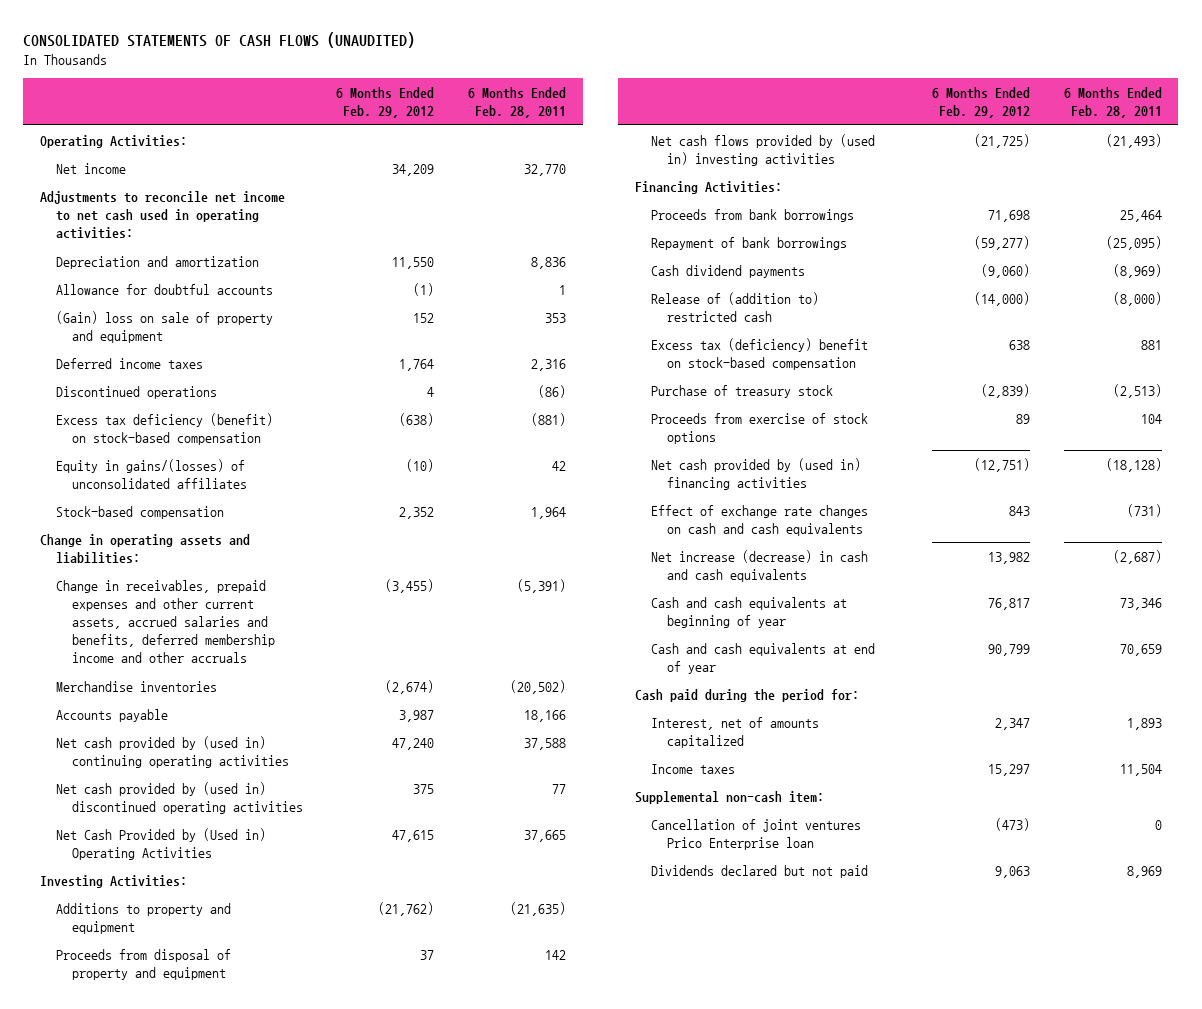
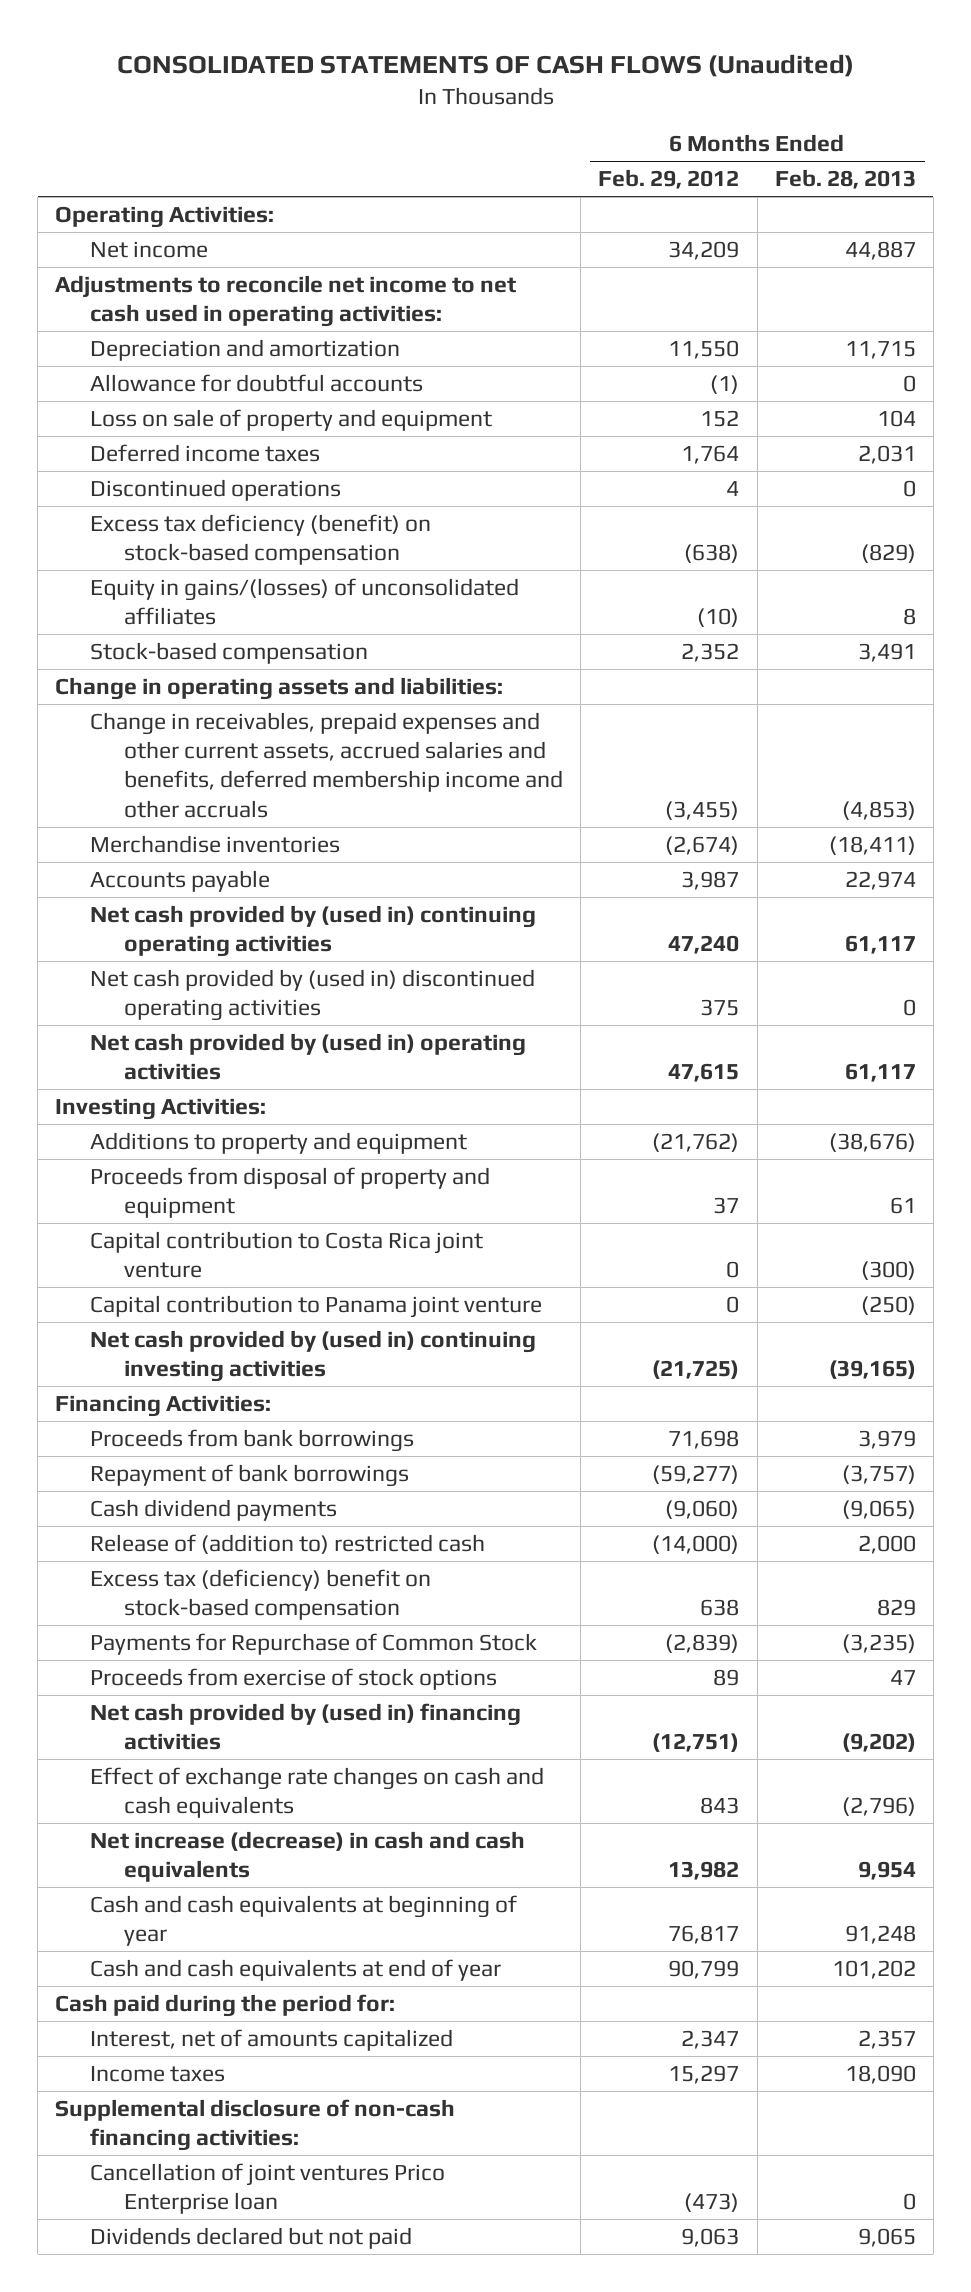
[23,32,416,49] CONSOLIDATED STATEMENTS OF CASH FLOWS (UNAUDITED) -> [116,54,854,78] CONSOLIDATED STATEMENTS OF CASH FLOWS (Unaudited)
[468,86,567,118] 6 Months Ended Feb. 28, 2011 -> none
none -> [774,169,916,190] Feb. 28, 2013
[55,310,273,343] (Gain) loss on sale of property and equipment -> [89,408,492,431] Loss on sale of property and equipment
[55,827,266,860] Net Cash Provided by (Used in) Operating Activities -> [89,1032,526,1081] Net cash provided by (used in) operating activities
none -> [89,1230,483,1279] Capital contribution to Costa Rica joint venture
none -> [89,1294,542,1318] Capital contribution to Panama joint venture
[651,133,876,166] Net cash flows provided by (used in) investing activities -> [89,1329,536,1383] Net cash provided by (used in) continuing investing activities
[651,384,834,398] Purchase of treasury stock -> [89,1632,537,1655] Payments for Repurchase of Common Stock
[635,790,825,804] Supplemental non-cash item: -> none
none -> [55,2098,456,2152] Supplemental disclosure of non-cash financing activities:

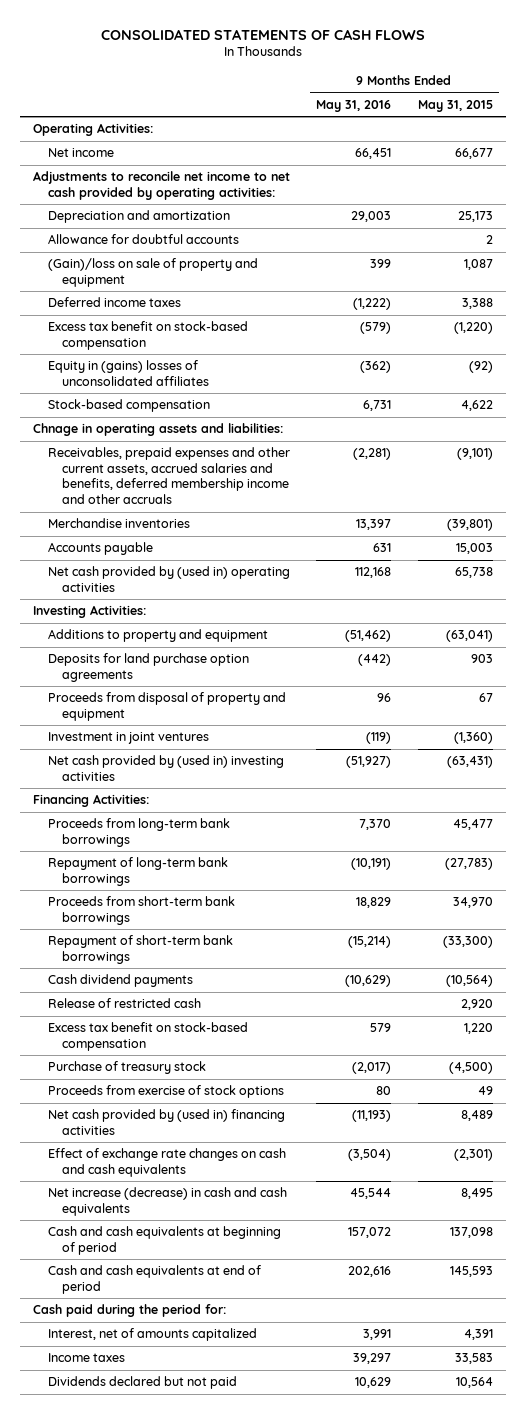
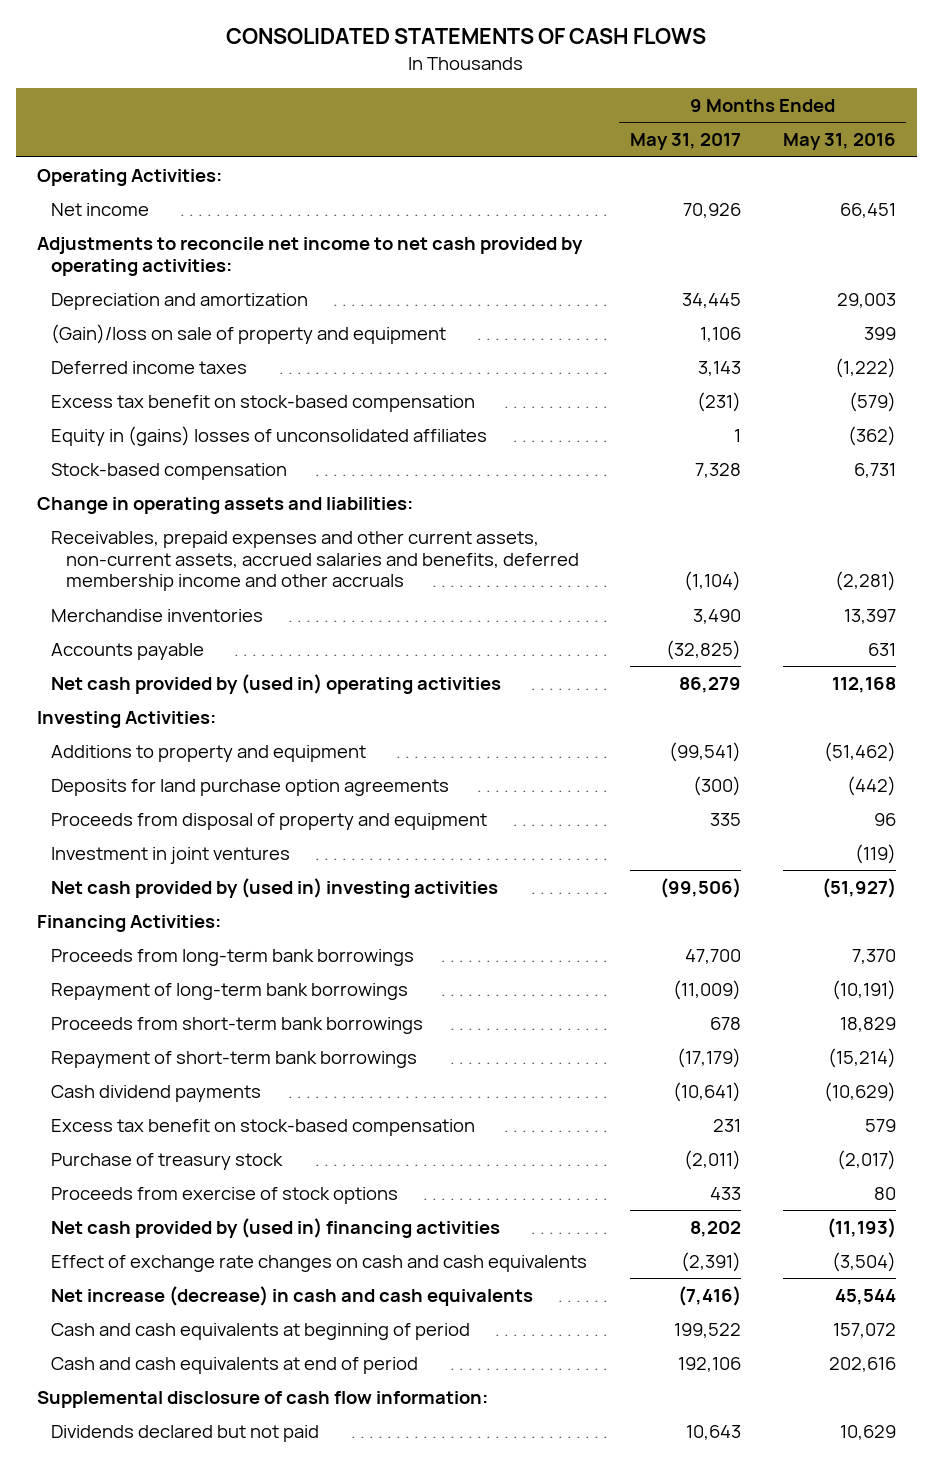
[417,99,493,112] May 31, 2015 -> none
none -> [629,133,741,151] May 31, 2017
[47,234,239,245] Allowance for doubtful accounts -> none
[33,423,284,437] Chnage in operating assets and liabilities: -> [36,496,413,514] Change in operating assets and liabilities:
[47,447,290,504] Receivables, prepaid expenses and other current assets, accrued salaries and benefits, deferred membership income and other accruals -> [51,530,580,592] Receivables, prepaid expenses and other current assets, non-current assets, accrued salaries and benefits, deferred membership income and other accruals
[47,998,201,1009] Release of restricted cash -> none
[33,1304,227,1318] Cash paid during the period for: -> none
[47,1328,257,1342] Interest, net of amounts capitalized -> none
[47,1353,125,1363] Income taxes -> none
none -> [36,1390,488,1408] Supplemental disclosure of cash flow information:

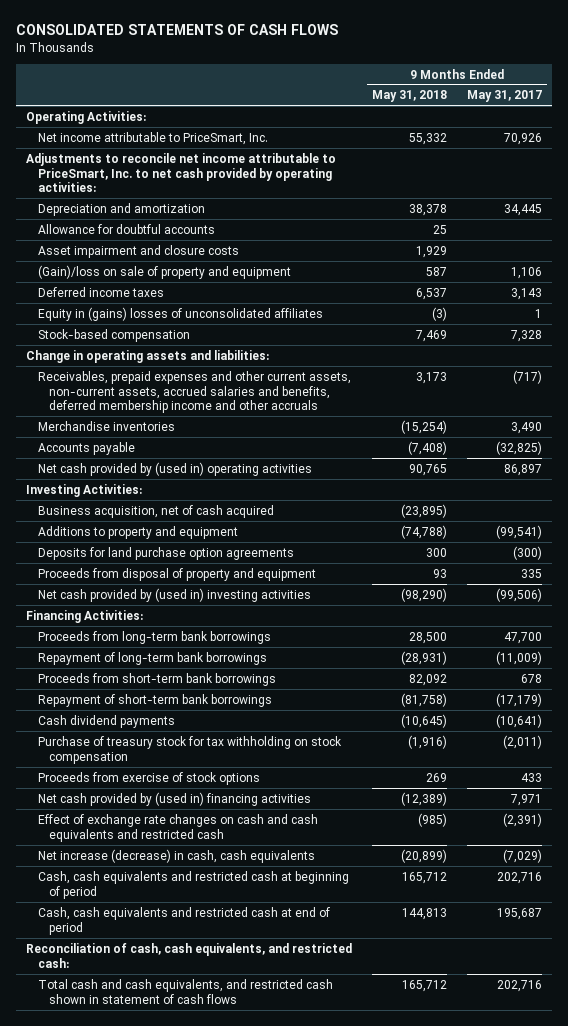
[782,133,896,151] May 31, 2016 -> none
none -> [372,90,448,103] May 31, 2018
[51,202,150,216] Net income -> [37,131,268,145] Net income attributable to PriceSmart, Inc.
[36,236,583,276] Adjustments to reconcile net income to net cash provided by operating activities: -> [26,152,337,193] Adjustments to reconcile net income attributable to PriceSmart, Inc. to net cash provided by operating activities:
none -> [37,223,215,234] Allowance for doubtful accounts
none -> [37,244,239,258] Asset impairment and closure costs
[51,394,476,412] Excess tax benefit on stock-based compensation -> none
[683,571,741,592] (1,104) -> [513,369,543,384] (717)
[678,676,741,693] 86,279 -> [504,463,543,476] 86,897
none -> [37,504,274,518] Business acquisition, net of cash acquired
[51,846,291,864] Investment in joint ventures -> none
[51,1118,476,1136] Excess tax benefit on stock-based compensation -> none
[51,1152,284,1170] Purchase of treasury stock -> [37,735,342,764] Purchase of treasury stock for tax withholding on stock compensation
[36,1390,488,1408] Supplemental disclosure of cash flow information: -> none
[51,1424,320,1442] Dividends declared but not paid -> none
[689,1220,741,1237] 8,202 -> [511,793,543,806] 7,971
[51,1254,588,1272] Effect of exchange rate changes on cash and cash equivalents -> [37,813,318,842] Effect of exchange rate changes on cash and cash equivalents and restricted cash
[51,1285,534,1306] Net increase (decrease) in cash and cash equivalents -> [37,848,315,863] Net increase (decrease) in cash, cash equivalents
[677,1285,741,1306] (7,416) -> [503,848,543,863] (7,029)
[51,1322,471,1340] Cash and cash equivalents at beginning of period -> [37,870,349,899] Cash, cash equivalents and restricted cash at beginning of period
[673,1322,741,1338] 199,522 -> [497,871,543,884] 202,716
[51,1356,419,1374] Cash and cash equivalents at end of period -> [37,906,330,935] Cash, cash equivalents and restricted cash at end of period
[677,1356,741,1372] 192,106 -> [497,907,543,920] 195,687
none -> [26,942,353,968] Reconciliation of cash, cash equivalents, and restricted cash:
none -> [37,978,333,1004] Total cash and cash equivalents, and restricted cash shown in statement of cash flows

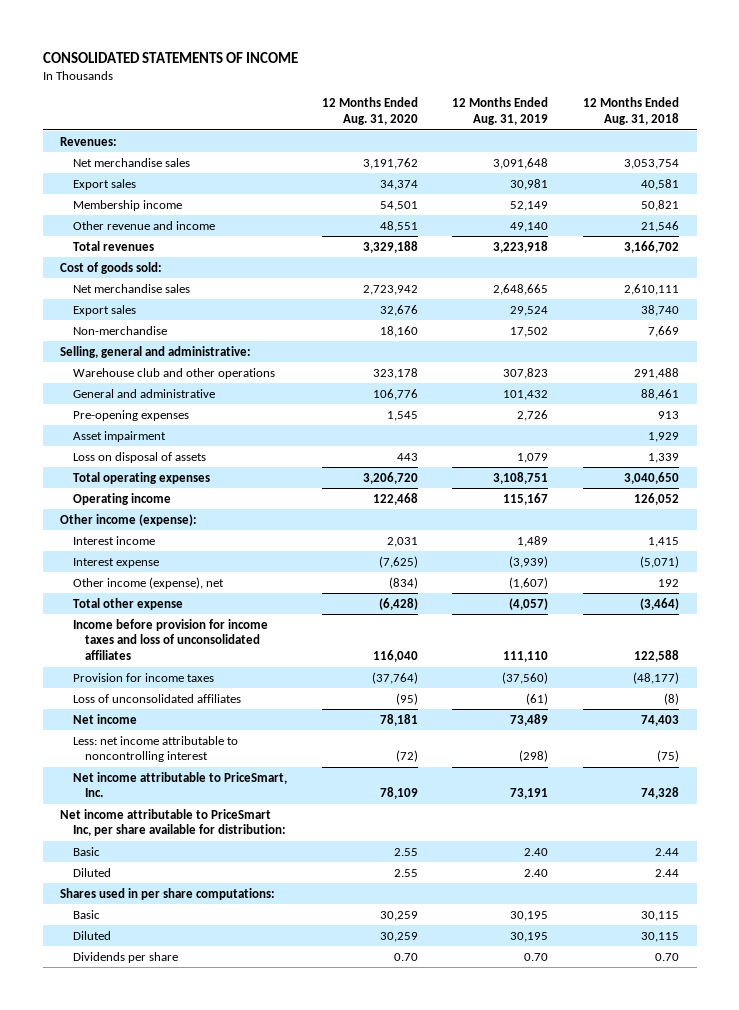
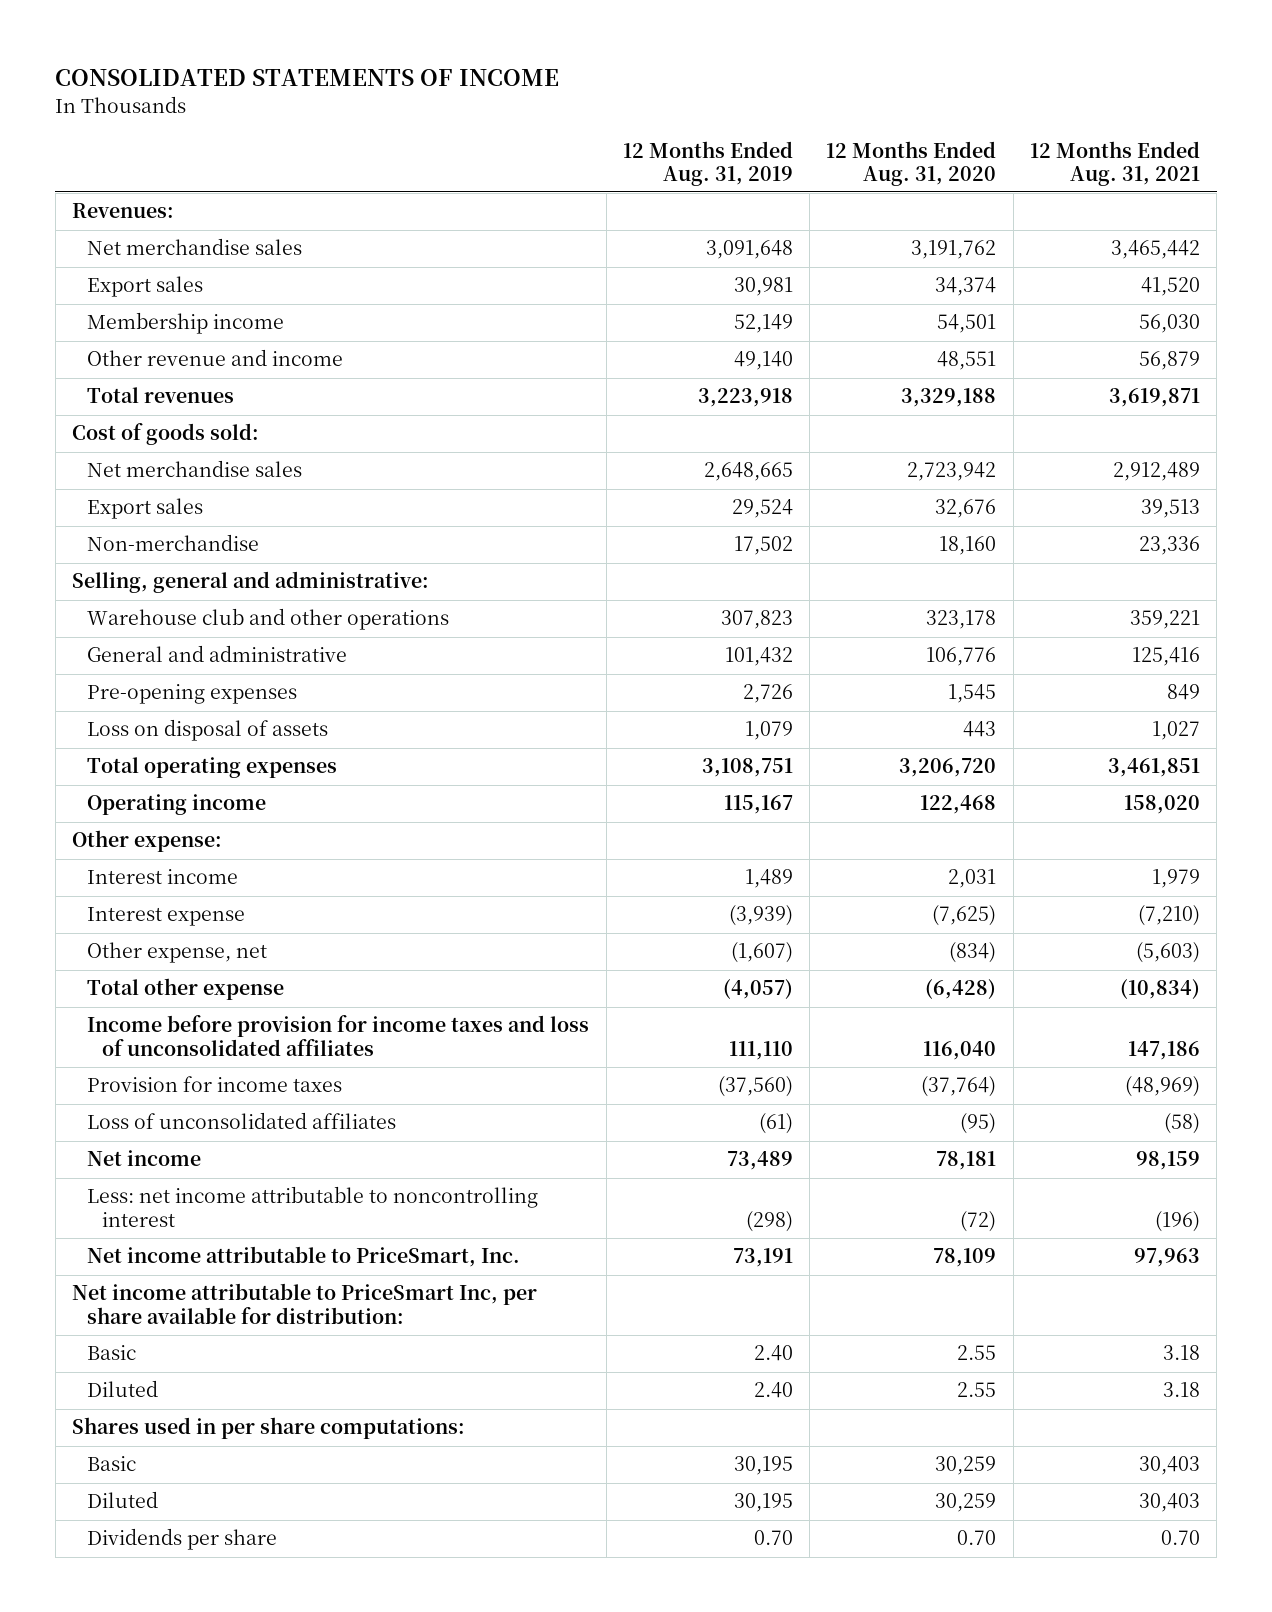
[583,97,680,126] 12 Months Ended Aug. 31, 2018 -> none
none -> [1029,140,1200,186] 12 Months Ended Aug. 31, 2021
[72,430,166,442] Asset impairment -> none
[60,513,198,526] Other income (expense): -> [72,830,223,853] Other expense:
[72,576,224,589] Other income (expense), net -> [87,942,268,964] Other expense, net

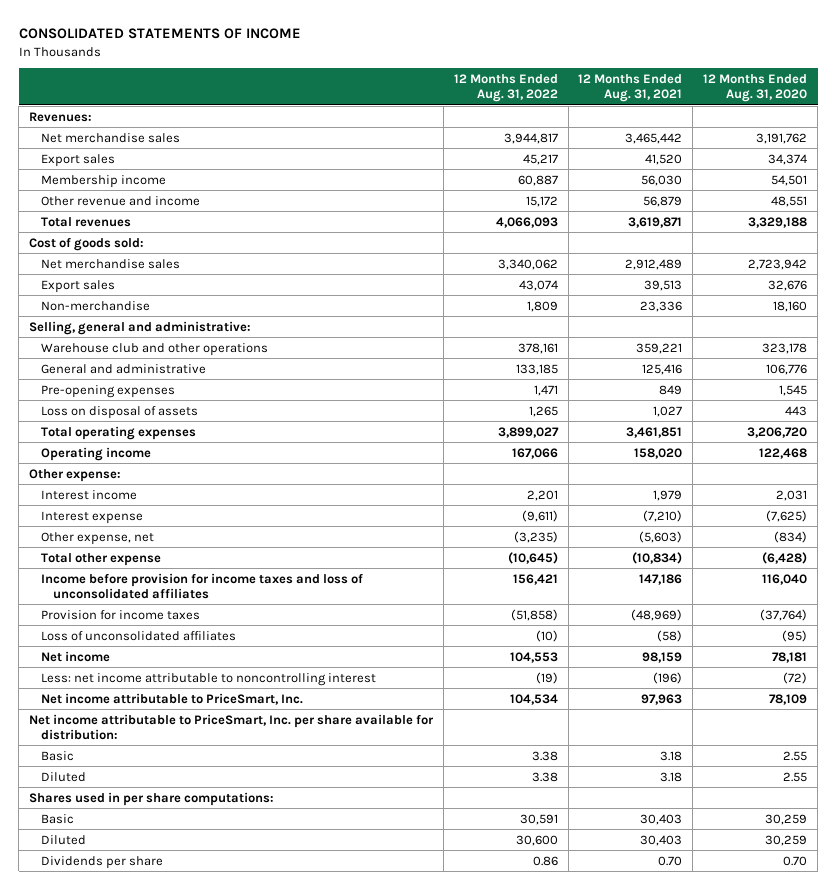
[622,140,793,186] 12 Months Ended Aug. 31, 2019 -> none
none -> [453,74,558,103] 12 Months Ended Aug. 31, 2022
[72,1283,538,1324] Net income attributable to PriceSmart Inc, per share available for distribution: -> [28,713,434,740] Net income attributable to PriceSmart, Inc. per share available for distribution:

